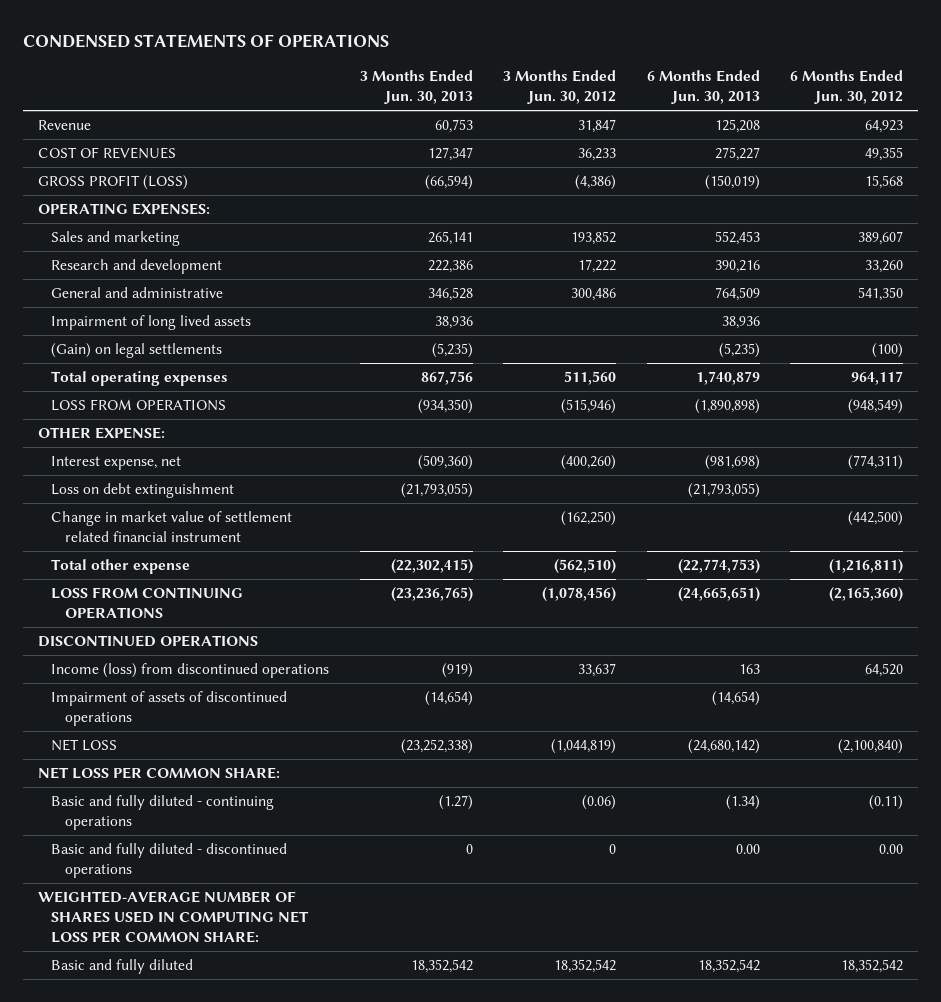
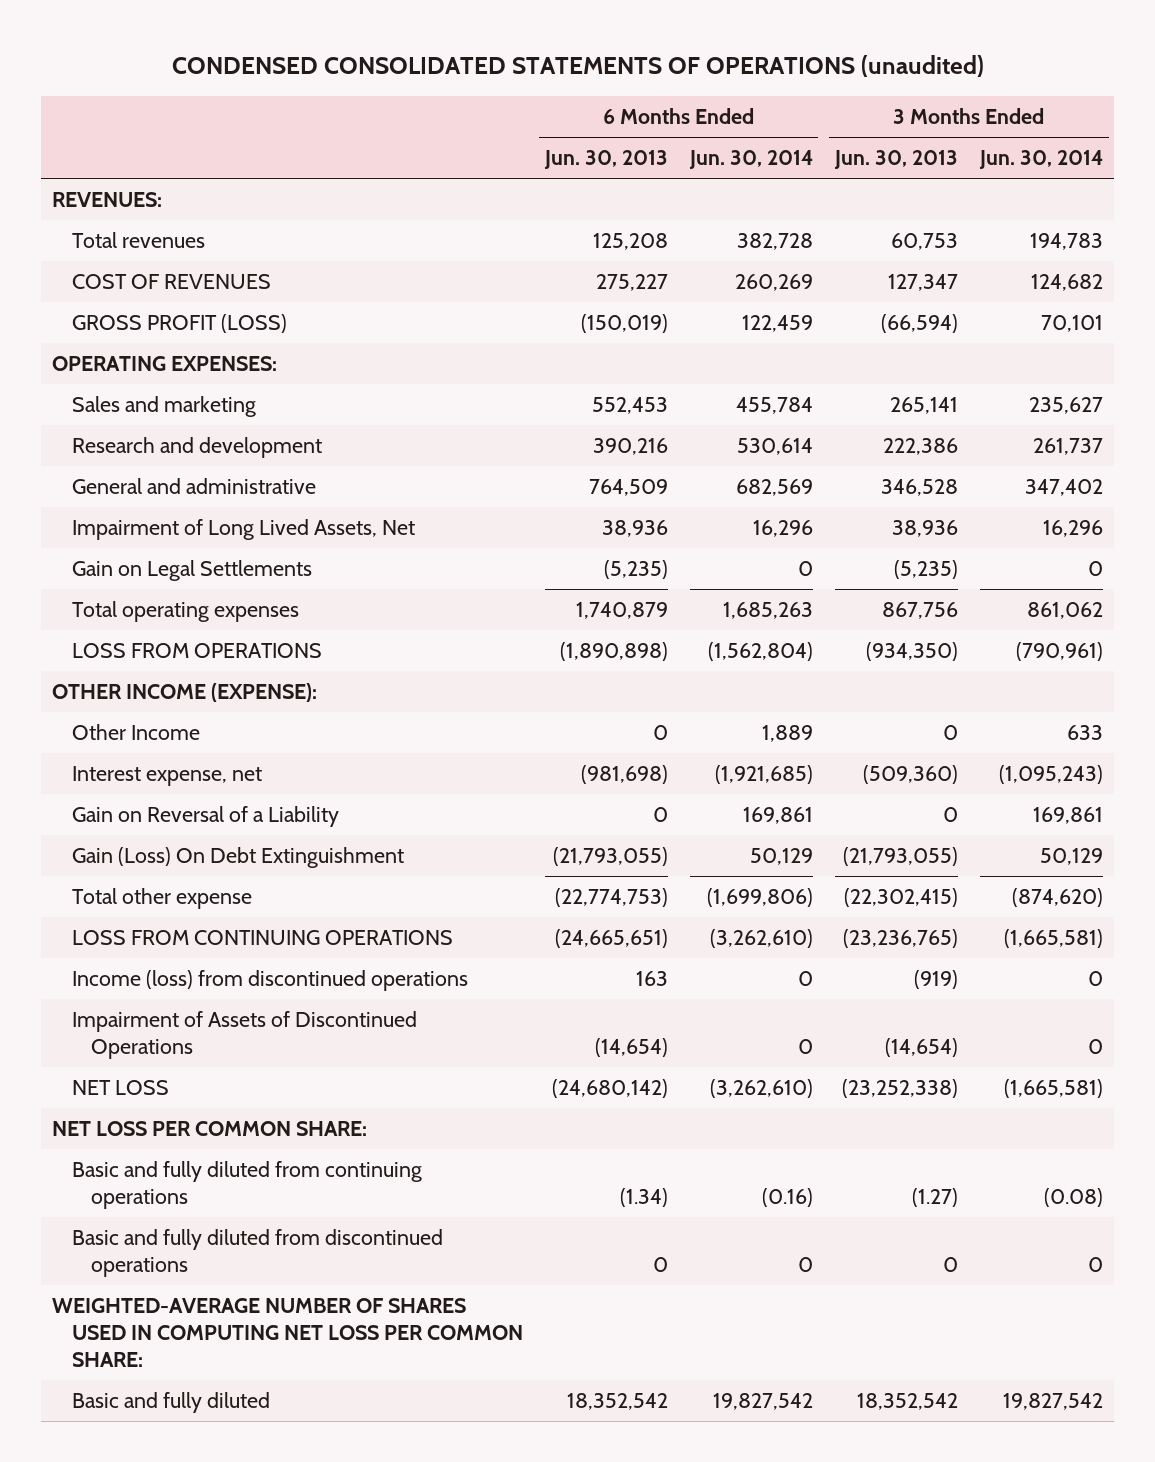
[22,33,389,48] CONDENSED STATEMENTS OF OPERATIONS -> [171,55,984,78] CONDENSED CONSOLIDATED STATEMENTS OF OPERATIONS (unaudited)
[503,70,617,104] 3 Months Ended Jun. 30, 2012 -> none
[790,70,904,104] 6 Months Ended Jun. 30, 2012 -> none
none -> [688,150,813,170] Jun. 30, 2014
none -> [979,150,1104,170] Jun. 30, 2014
none -> [52,192,163,208] REVENUES:
[37,120,91,131] Revenue -> [71,232,205,249] Total revenues
[51,315,252,331] Impairment of long lived assets -> [71,519,415,541] Impairment of Long Lived Assets, Net
[51,343,223,359] (Gain) on legal settlements -> [71,560,312,582] Gain on Legal Settlements
[37,427,165,440] OTHER EXPENSE: -> [52,683,318,703] OTHER INCOME (EXPENSE):
none -> [71,724,200,741] Other Income
[51,511,293,543] Change in market value of settlement related financial instrument -> none
none -> [71,806,339,828] Gain on Reversal of a Liability
[51,483,235,499] Loss on debt extinguishment -> [71,847,404,869] Gain (Loss) On Debt Extinguishment
[37,635,258,648] DISCONTINUED OPERATIONS -> none
[51,691,288,727] Impairment of assets of discontinued operations -> [71,1011,417,1060] Impairment of Assets of Discontinued Operations
[51,795,275,831] Basic and fully diluted - continuing operations -> [71,1161,422,1210] Basic and fully diluted from continuing operations
[51,843,288,879] Basic and fully diluted - discontinued operations -> [71,1229,443,1278] Basic and fully diluted from discontinued operations
[735,844,760,855] 0.00 -> [652,1257,668,1273] 0

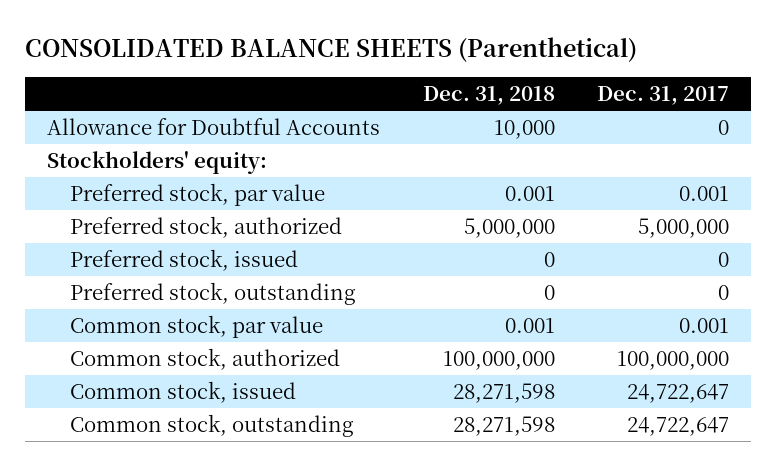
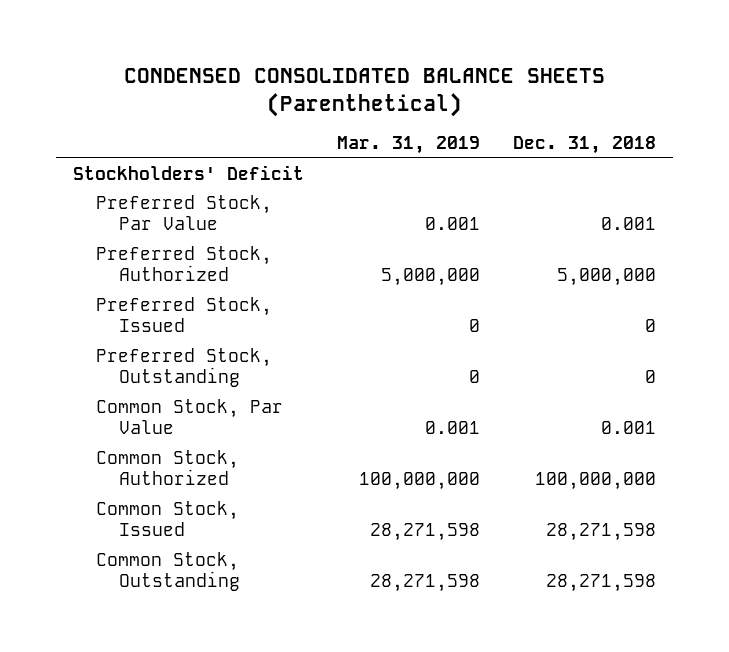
[25,36,638,62] CONSOLIDATED BALANCE SHEETS (Parenthetical) -> [123,68,605,117] CONDENSED CONSOLIDATED BALANCE SHEETS (Parenthetical)
[597,86,730,106] Dec. 31, 2017 -> none
none -> [337,136,481,155] Mar. 31, 2019
[46,117,380,135] Allowance for Doubtful Accounts -> none
[46,150,267,174] Stockholders' equity: -> [72,164,304,180] Stockholders' Deficit
[70,182,326,206] Preferred stock, par value -> [95,194,272,231] Preferred Stock, Par Value
[70,215,343,238] Preferred stock, authorized -> [95,245,272,282] Preferred Stock, Authorized
[70,248,299,271] Preferred stock, issued -> [95,296,272,333] Preferred Stock, Issued
[70,281,357,305] Preferred stock, outstanding -> [95,347,272,388] Preferred Stock, Outstanding
[70,314,324,338] Common stock, par value -> [95,398,283,435] Common Stock, Par Value
[70,347,341,370] Common stock, authorized -> [95,449,239,486] Common Stock, Authorized
[70,380,297,403] Common stock, issued -> [95,500,239,537] Common Stock, Issued
[70,413,355,437] Common stock, outstanding -> [95,551,241,592] Common Stock, Outstanding

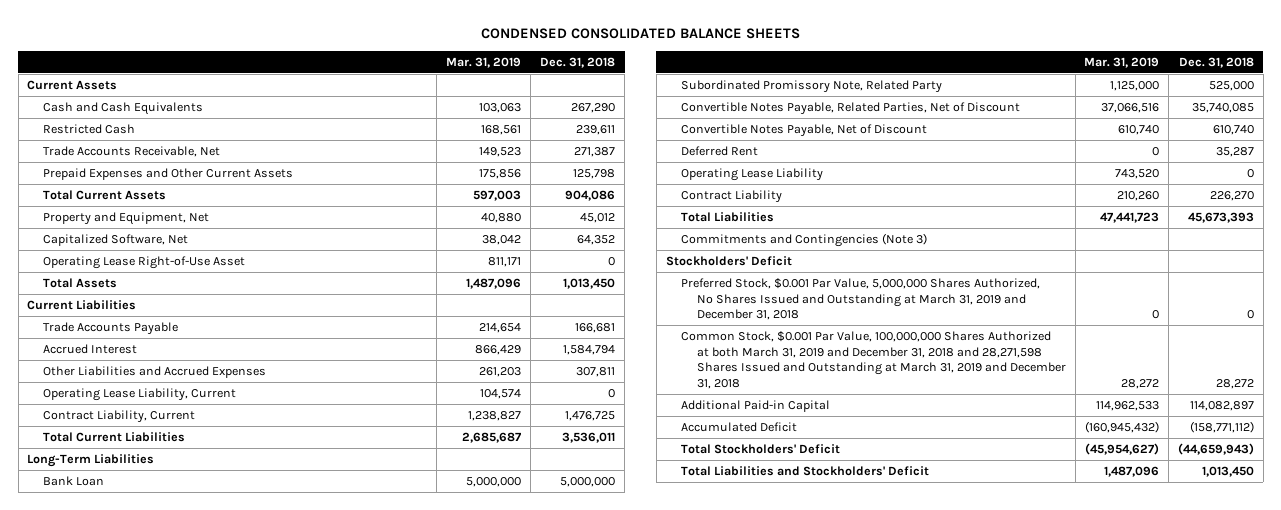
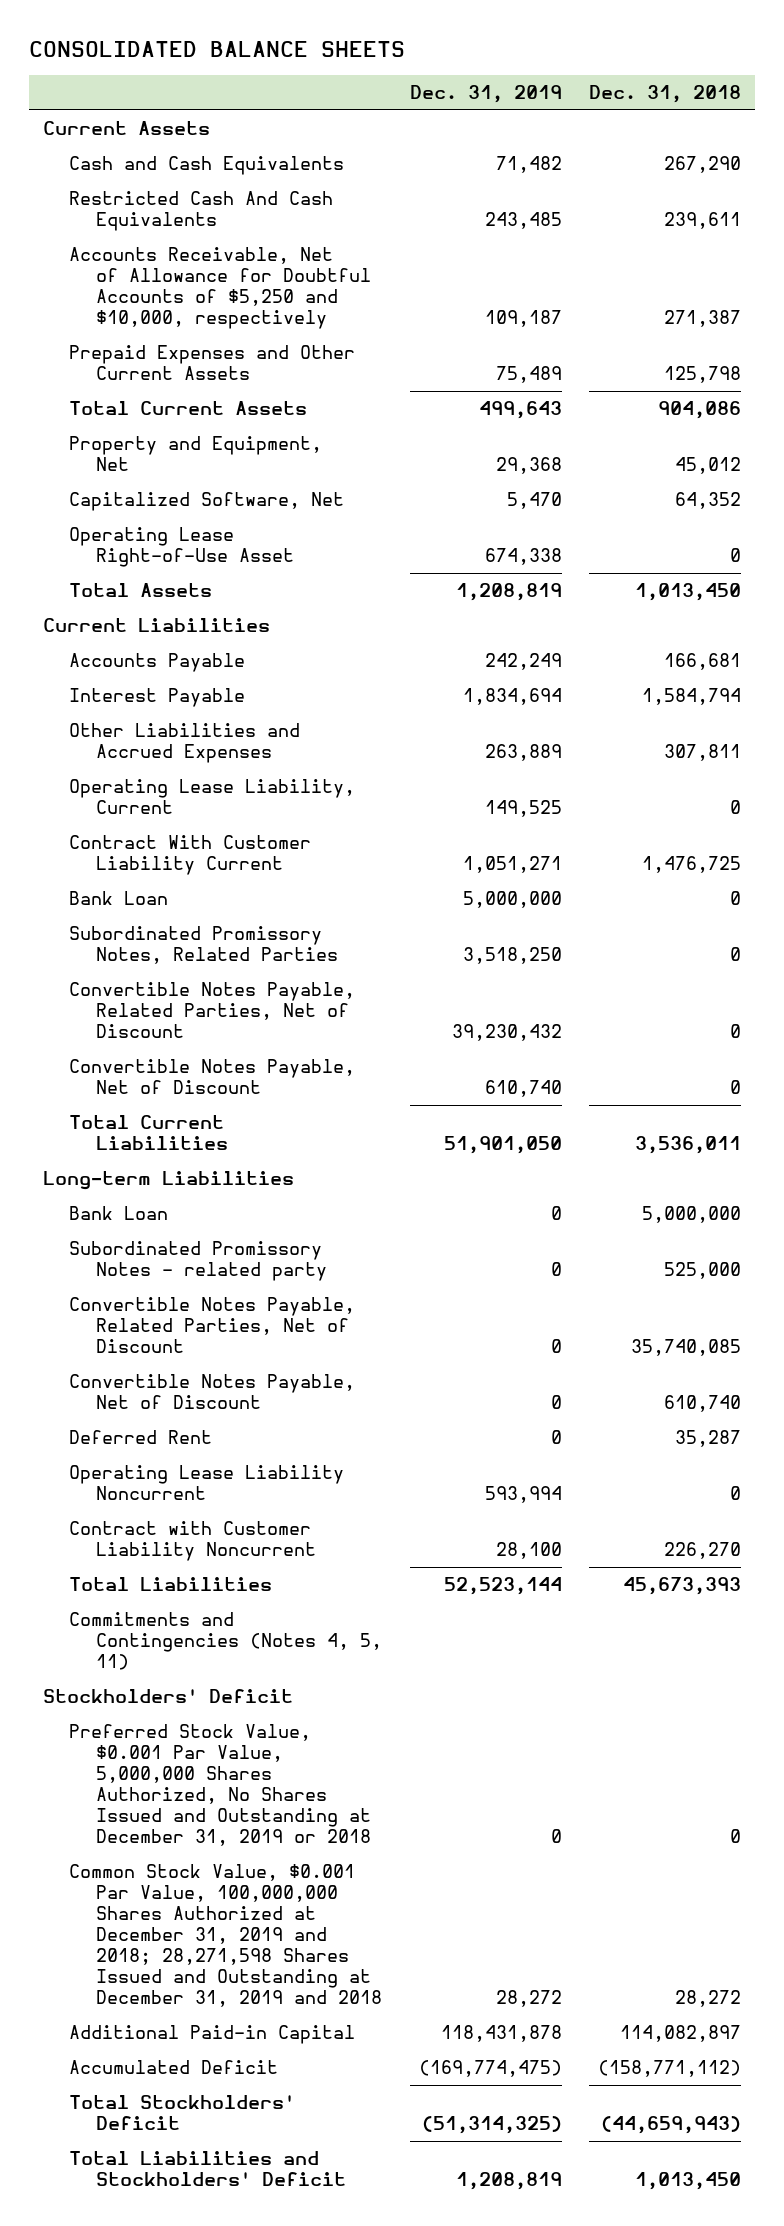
[480,27,800,39] CONDENSED CONSOLIDATED BALANCE SHEETS -> [29,40,406,57] CONSOLIDATED BALANCE SHEETS
[446,56,522,68] Mar. 31, 2019 -> none
none -> [409,85,562,104] Dec. 31, 2019
[42,124,135,135] Restricted Cash -> [69,191,334,232] Restricted Cash And Cash Equivalents
[42,146,220,158] Trade Accounts Receivable, Net -> [69,247,371,330] Accounts Receivable, Net of Allowance for Doubtful Accounts of $5,250 and $10,000, respectively
[42,322,178,336] Trade Accounts Payable -> [69,653,246,673] Accounts Payable
[42,344,137,355] Accrued Interest -> [69,688,246,708] Interest Payable
[42,410,195,424] Contract Liability, Current -> [69,835,312,876] Contract With Customer Liability Current
none -> [69,891,169,906] Bank Loan
none -> [69,926,338,965] Subordinated Promissory Notes, Related Parties
none -> [69,982,356,1039] Convertible Notes Payable, Related Parties, Net of Discount
none -> [69,1059,356,1095] Convertible Notes Payable, Net of Discount
[27,454,155,468] Long-Term Liabilities -> [42,1171,294,1191] Long-term Liabilities
[681,80,943,94] Subordinated Promissory Note, Related Party -> [69,1241,327,1282] Subordinated Promissory Notes - related party
[681,168,824,182] Operating Lease Liability -> [69,1465,345,1501] Operating Lease Liability Noncurrent
[681,190,783,204] Contract Liability -> [69,1521,316,1562] Contract with Customer Liability Noncurrent
[681,233,928,248] Commitments and Contingencies (Note 3) -> [69,1612,382,1671] Commitments and Contingencies (Notes 4, 5, 11)
[681,278,1041,321] Preferred Stock, $0.001 Par Value, 5,000,000 Shares Authorized, No Shares Issued and Outstanding at March 31, 2019 and December 31, 2018 -> [69,1724,371,1847] Preferred Stock Value, $0.001 Par Value, 5,000,000 Shares Authorized, No Shares Issued and Outstanding at December 31, 2019 or 2018
[681,331,1067,389] Common Stock, $0.001 Par Value, 100,000,000 Shares Authorized at both March 31, 2019 and December 31, 2018 and 28,271,598 Shares Issued and Outstanding at March 31, 2019 and December 31, 2018 -> [69,1864,382,2008] Common Stock Value, $0.001 Par Value, 100,000,000 Shares Authorized at December 31, 2019 and 2018; 28,271,598 Shares Issued and Outstanding at December 31, 2019 and 2018

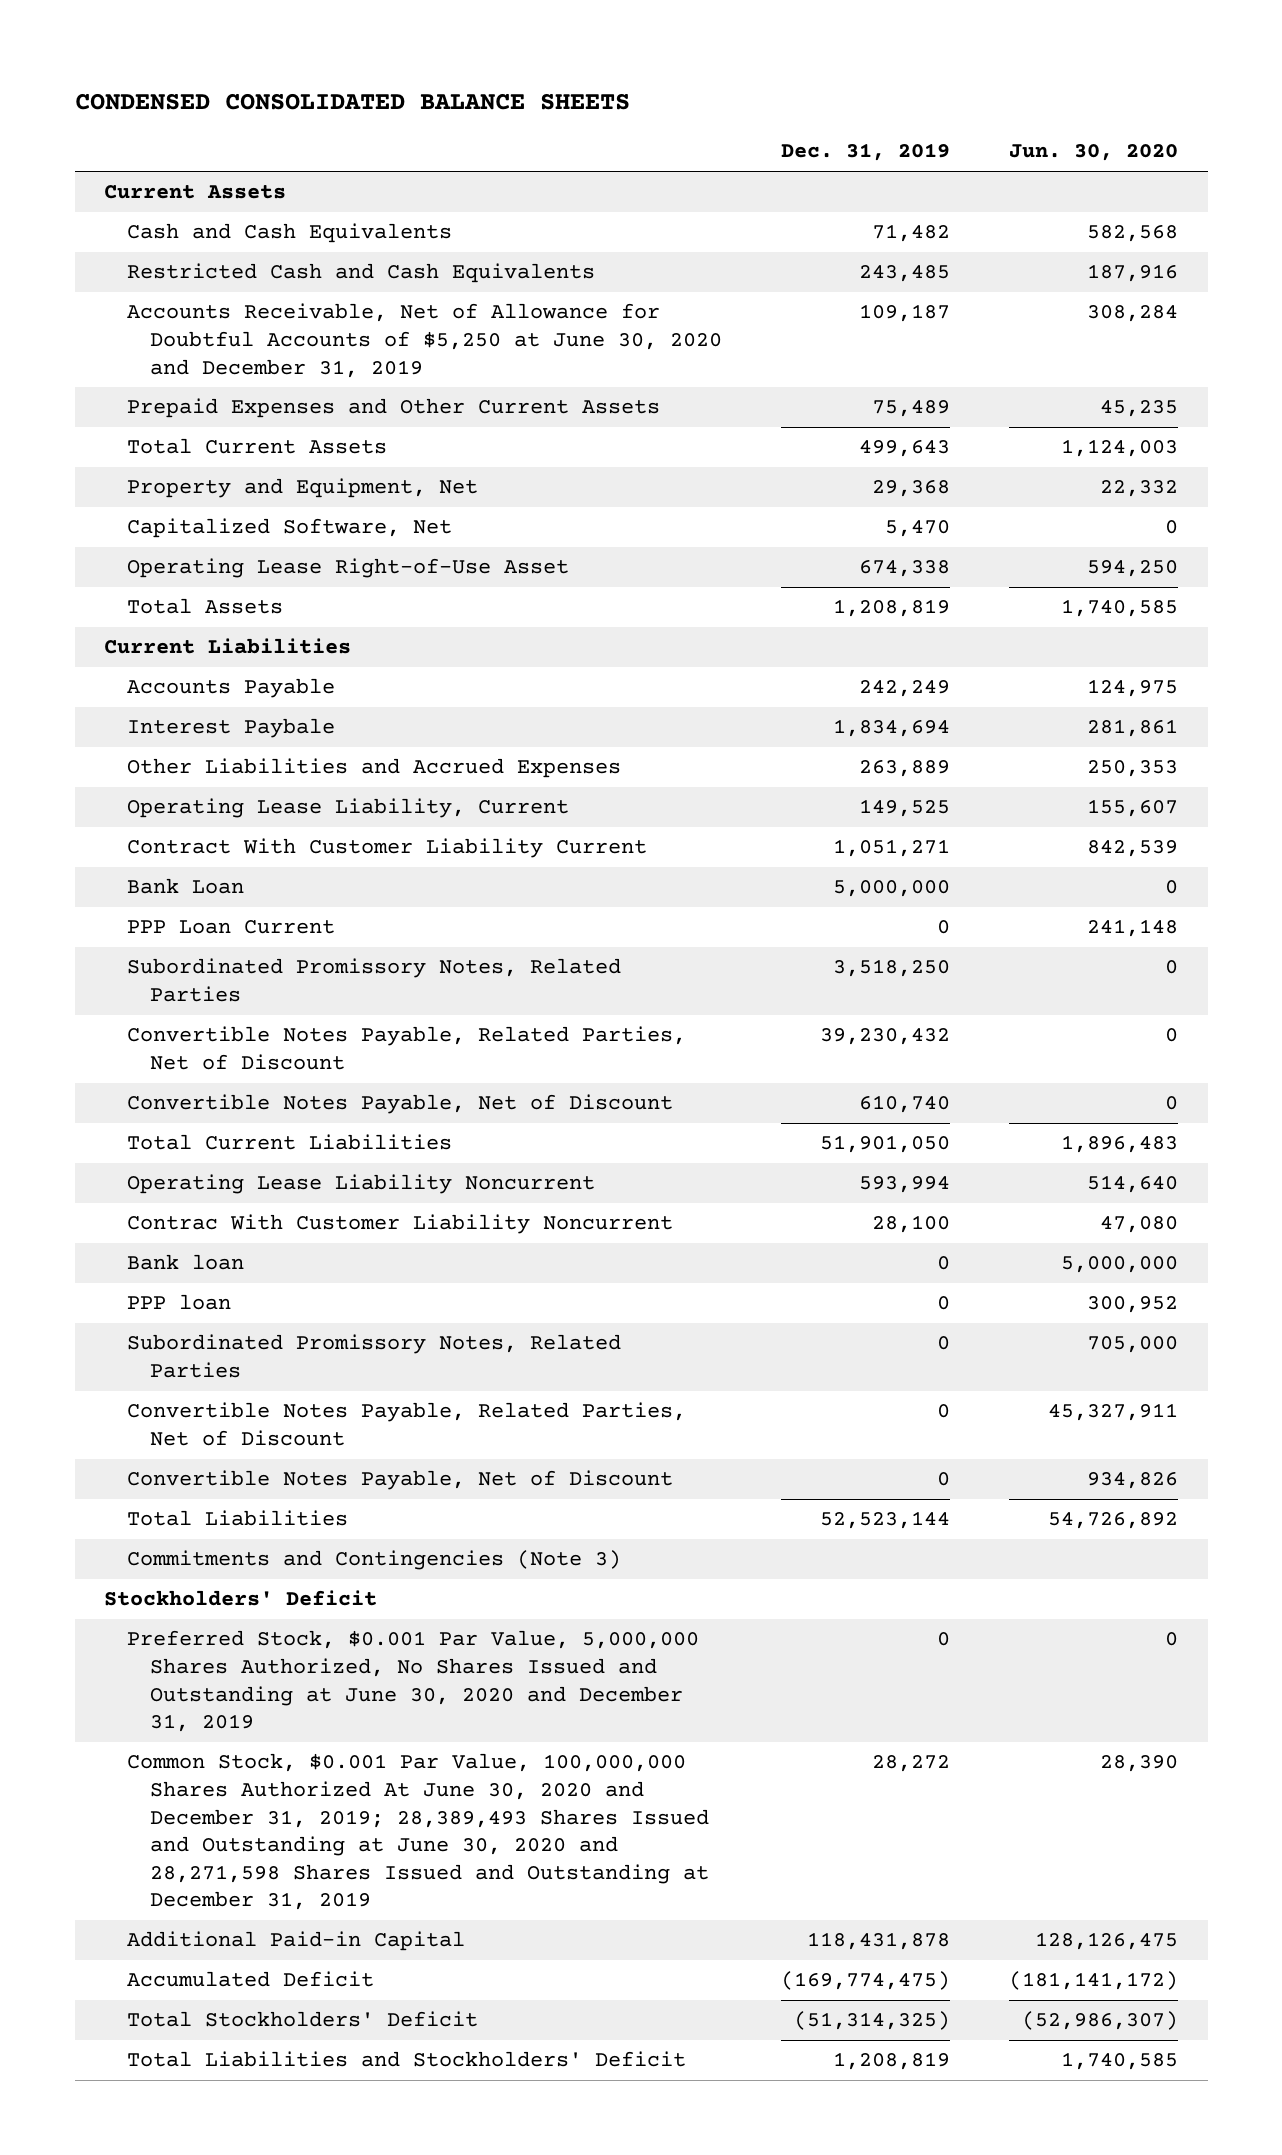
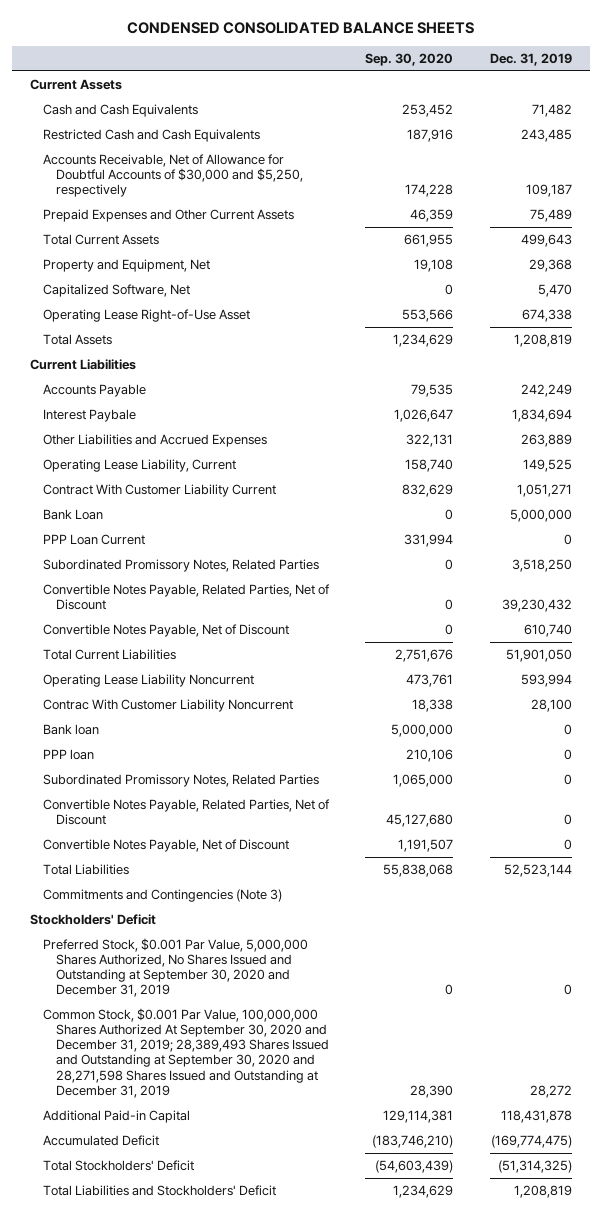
[1009,144,1179,162] Jun. 30, 2020 -> none
none -> [365,52,454,66] Sep. 30, 2020
[127,303,723,378] Accounts Receivable, Net of Allowance for Doubtful Accounts of $5,250 at June 30, 2020 and December 31, 2019 -> [43,154,304,198] Accounts Receivable, Net of Allowance for Doubtful Accounts of $30,000 and $5,250, respectively
[127,1630,700,1733] Preferred Stock, $0.001 Par Value, 5,000,000 Shares Authorized, No Shares Issued and Outstanding at June 30, 2020 and December 31, 2019 -> [43,938,309,998] Preferred Stock, $0.001 Par Value, 5,000,000 Shares Authorized, No Shares Issued and Outstanding at September 30, 2020 and December 31, 2019
[127,1753,710,1911] Common Stock, $0.001 Par Value, 100,000,000 Shares Authorized At June 30, 2020 and December 31, 2019; 28,389,493 Shares Issued and Outstanding at June 30, 2020 and 28,271,598 Shares Issued and Outstanding at December 31, 2019 -> [43,1008,330,1098] Common Stock, $0.001 Par Value, 100,000,000 Shares Authorized At September 30, 2020 and December 31, 2019; 28,389,493 Shares Issued and Outstanding at September 30, 2020 and 28,271,598 Shares Issued and Outstanding at December 31, 2019

